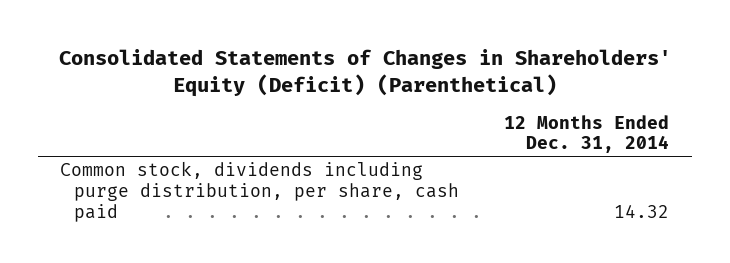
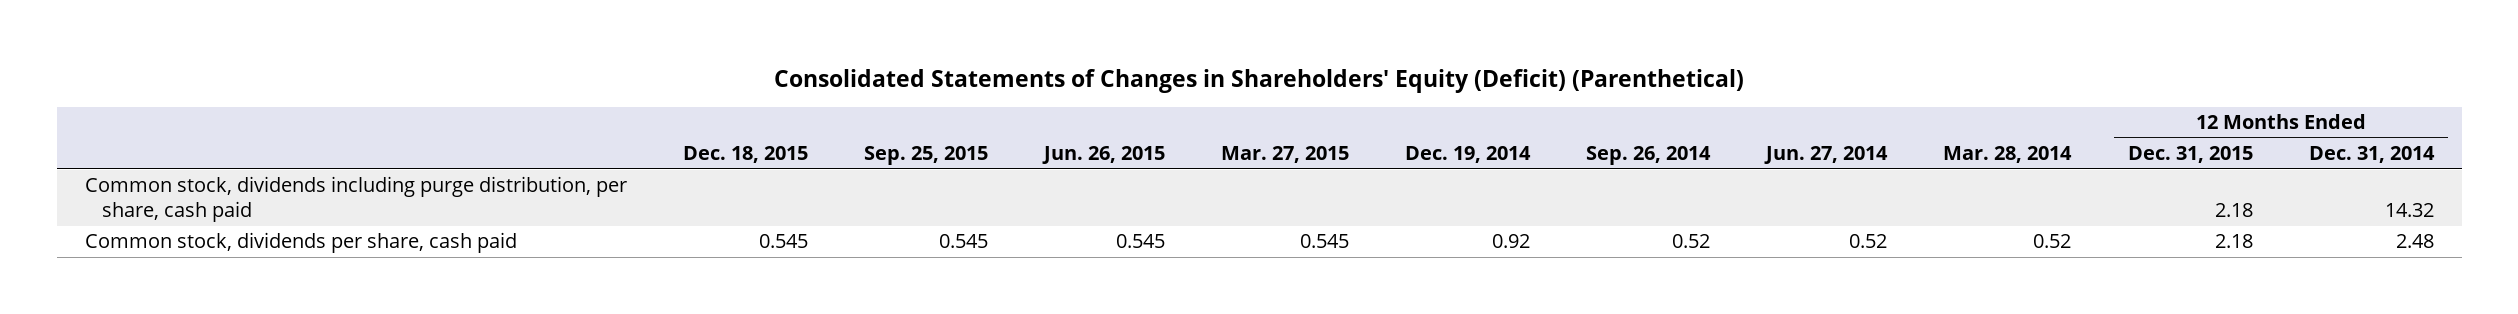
none -> [682,146,808,164] Dec. 18, 2015
none -> [863,146,988,166] Sep. 25, 2015
none -> [1042,146,1166,165] Jun. 26, 2015
none -> [1221,146,1350,164] Mar. 27, 2015
none -> [1405,146,1532,164] Dec. 19, 2014
none -> [1586,146,1712,166] Sep. 26, 2014
none -> [1764,146,1889,165] Jun. 27, 2014
none -> [1943,146,2073,164] Mar. 28, 2014
none -> [2127,146,2253,164] Dec. 31, 2015
none -> [84,232,517,254] Common stock, dividends per share, cash paid

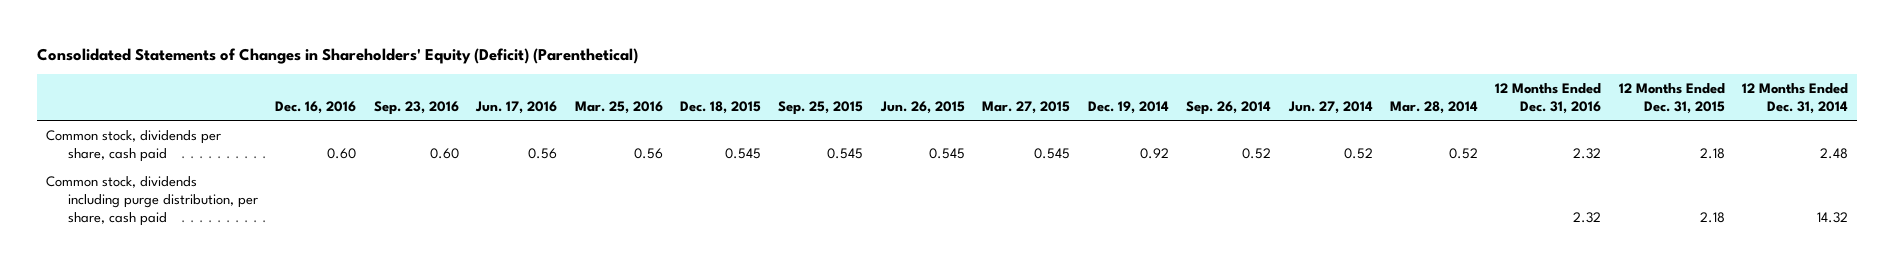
none -> [275,100,357,114] Dec. 16, 2016
none -> [373,100,459,115] Sep. 23, 2016
none -> [475,100,558,114] Jun. 17, 2016
none -> [574,100,663,114] Mar. 25, 2016
none -> [1495,82,1602,114] 12 Months Ended Dec. 31, 2016
[84,176,627,223] Common stock, dividends including purge distribution, per share, cash paid -> [46,175,258,226] Common stock, dividends including purge distribution, per share, cash paid

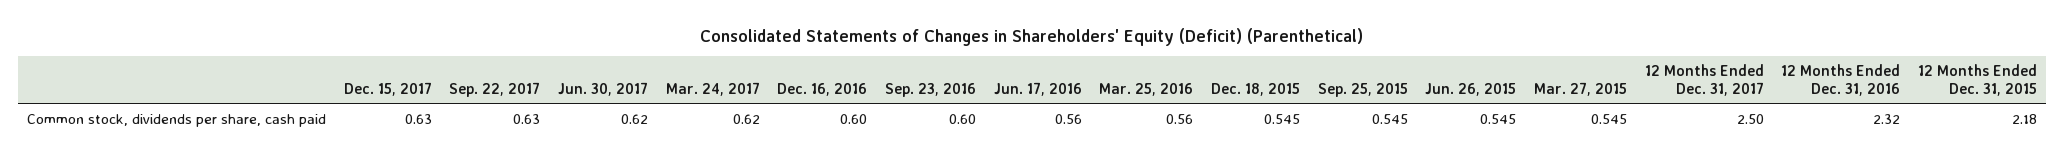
[1087,100,1169,114] Dec. 19, 2014 -> none
[1186,100,1272,115] Sep. 26, 2014 -> none
[1287,100,1373,114] Jun. 27, 2014 -> none
[1389,100,1478,114] Mar. 28, 2014 -> none
[1742,82,1849,114] 12 Months Ended Dec. 31, 2014 -> none
none -> [343,81,432,96] Dec. 15, 2017
none -> [449,81,541,97] Sep. 22, 2017
none -> [558,81,649,96] Jun. 30, 2017
none -> [665,81,760,96] Mar. 24, 2017
none -> [1644,64,1764,96] 12 Months Ended Dec. 31, 2017
[46,175,258,226] Common stock, dividends including purge distribution, per share, cash paid -> none

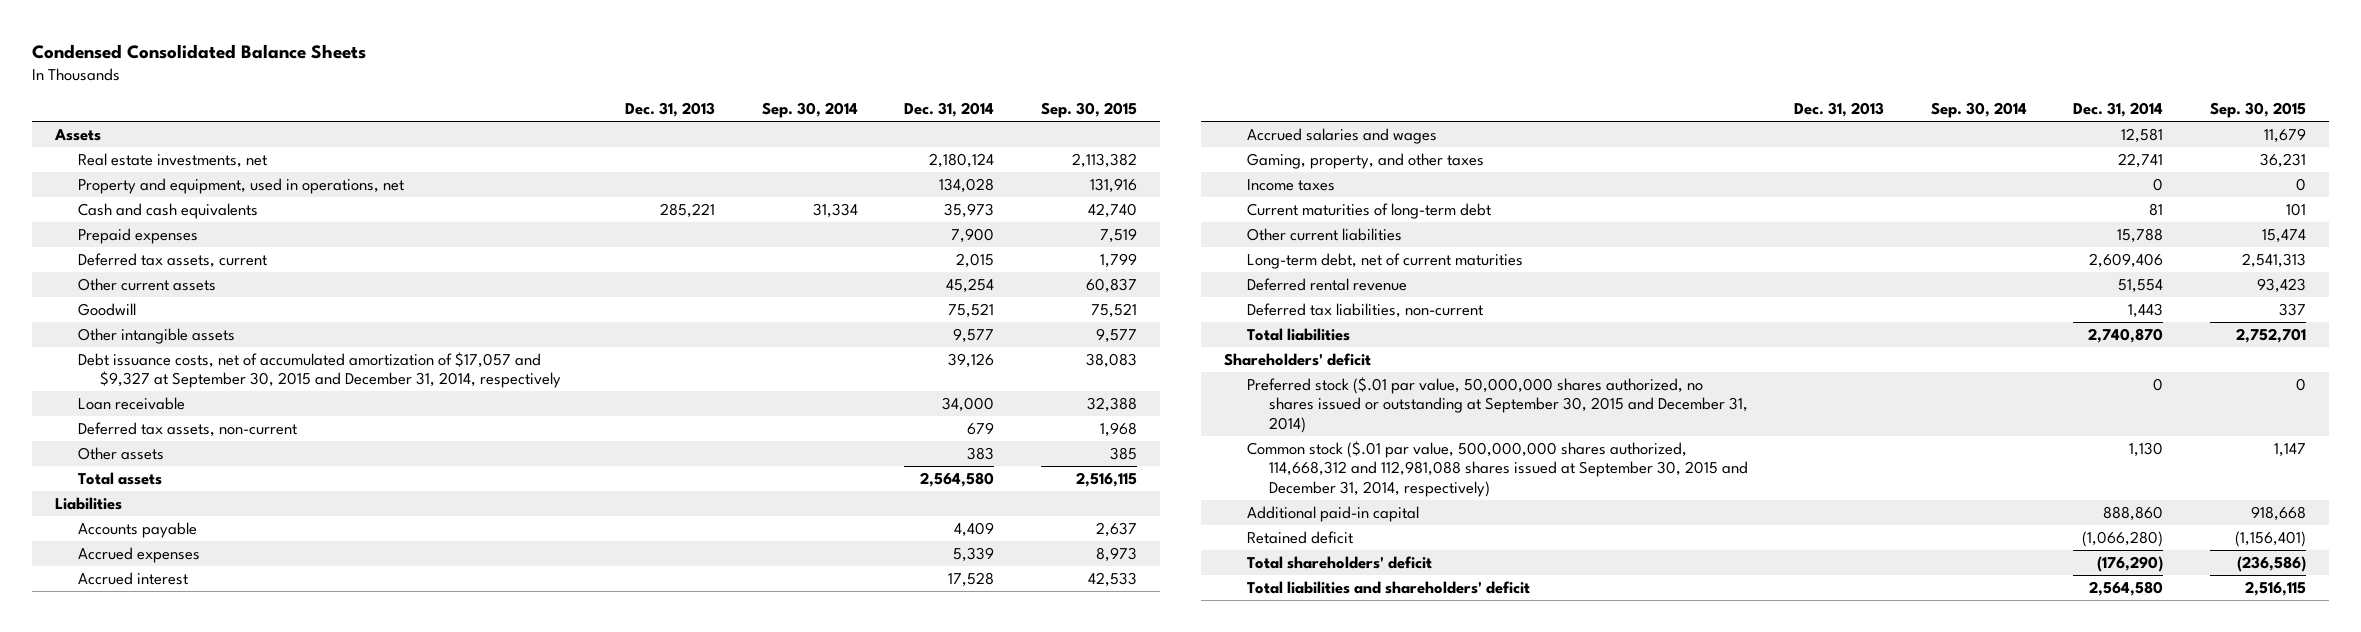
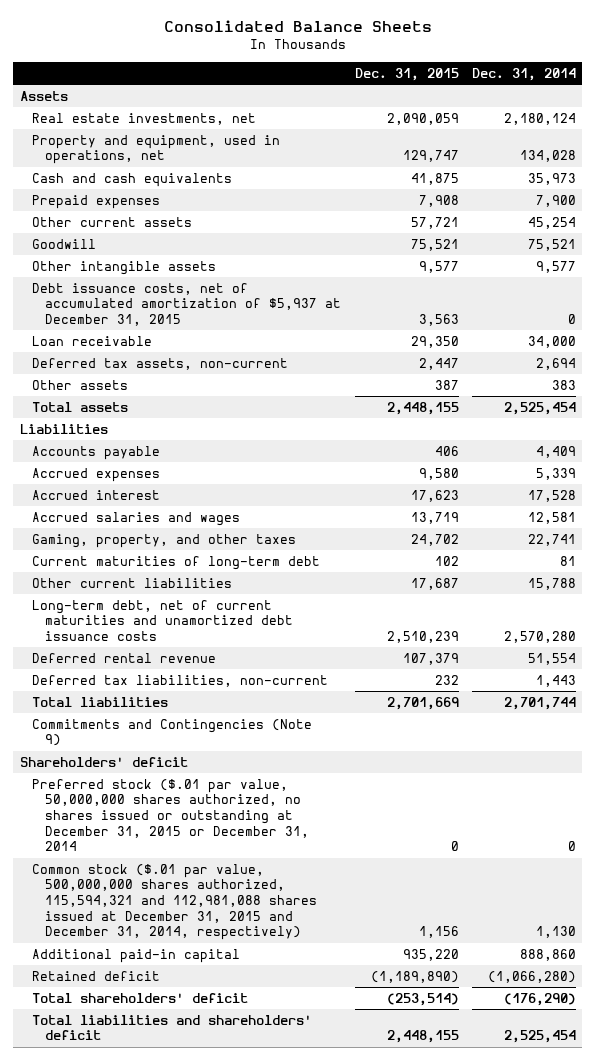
[32,43,367,59] Condensed Consolidated Balance Sheets -> [163,20,432,33] Consolidated Balance Sheets
[625,102,716,118] Dec. 31, 2013 -> none
[761,102,858,119] Sep. 30, 2014 -> none
[1040,102,1137,119] Sep. 30, 2015 -> none
none -> [354,67,459,81] Dec. 31, 2015
[77,252,267,268] Deferred tax assets, current -> none
[77,351,561,389] Debt issuance costs, net of accumulated amortization of $17,057 and $9,327 at September 30, 2015 and December 31, 2014, respectively -> [32,282,342,327] Debt issuance costs, net of accumulated amortization of $5,937 at December 31, 2015
[948,352,995,368] 39,126 -> [567,314,576,325] 0
[967,421,995,435] 679 -> [535,357,576,370] 2,694
[920,471,995,487] 2,564,580 -> [503,401,576,415] 2,525,454
[1246,178,1335,191] Income taxes -> none
[1246,252,1523,269] Long-term debt, net of current maturities -> [32,599,294,642] Long-term debt, net of current maturities and unamortized debt issuance costs
[2089,252,2164,268] 2,609,406 -> [503,631,576,644] 2,570,280
[2088,327,2164,343] 2,740,870 -> [503,696,576,710] 2,701,744
none -> [32,718,313,747] Commitments and Contingencies (Note 9)
[1246,376,1748,433] Preferred stock ($.01 par value, 50,000,000 shares authorized, no shares issued or outstanding at September 30, 2015 and December 31, 2014) -> [32,778,310,852] Preferred stock ($.01 par value, 50,000,000 shares authorized, no shares issued or outstanding at December 31, 2015 or December 31, 2014
[1246,440,1748,497] Common stock ($.01 par value, 500,000,000 shares authorized, 114,668,312 and 112,981,088 shares issued at September 30, 2015 and December 31, 2014, respectively) -> [32,863,318,941] Common stock ($.01 par value, 500,000,000 shares authorized, 115,594,321 and 112,981,088 shares issued at December 31, 2015 and December 31, 2014, respectively)
[2089,580,2164,596] 2,564,580 -> [503,1030,576,1044] 2,525,454

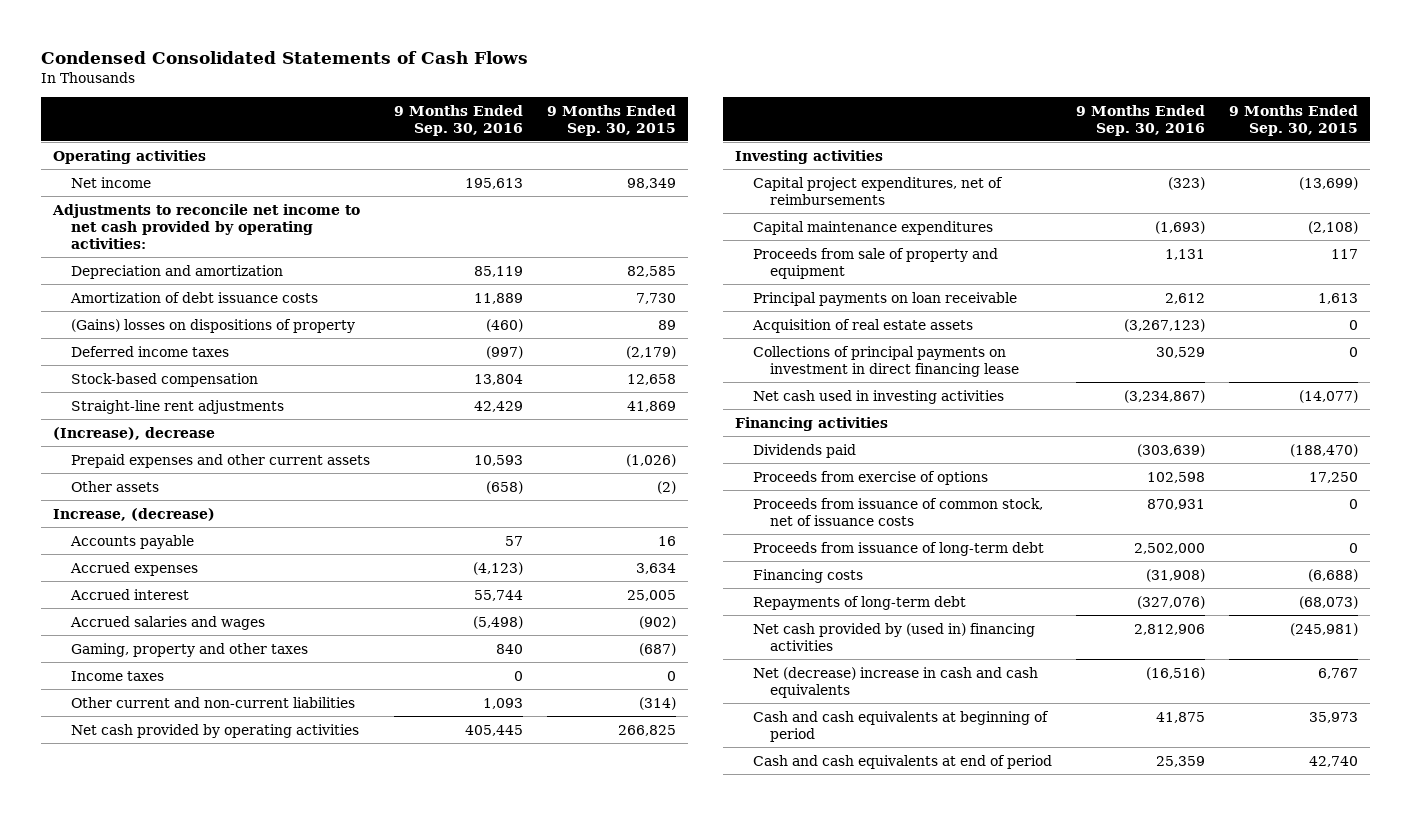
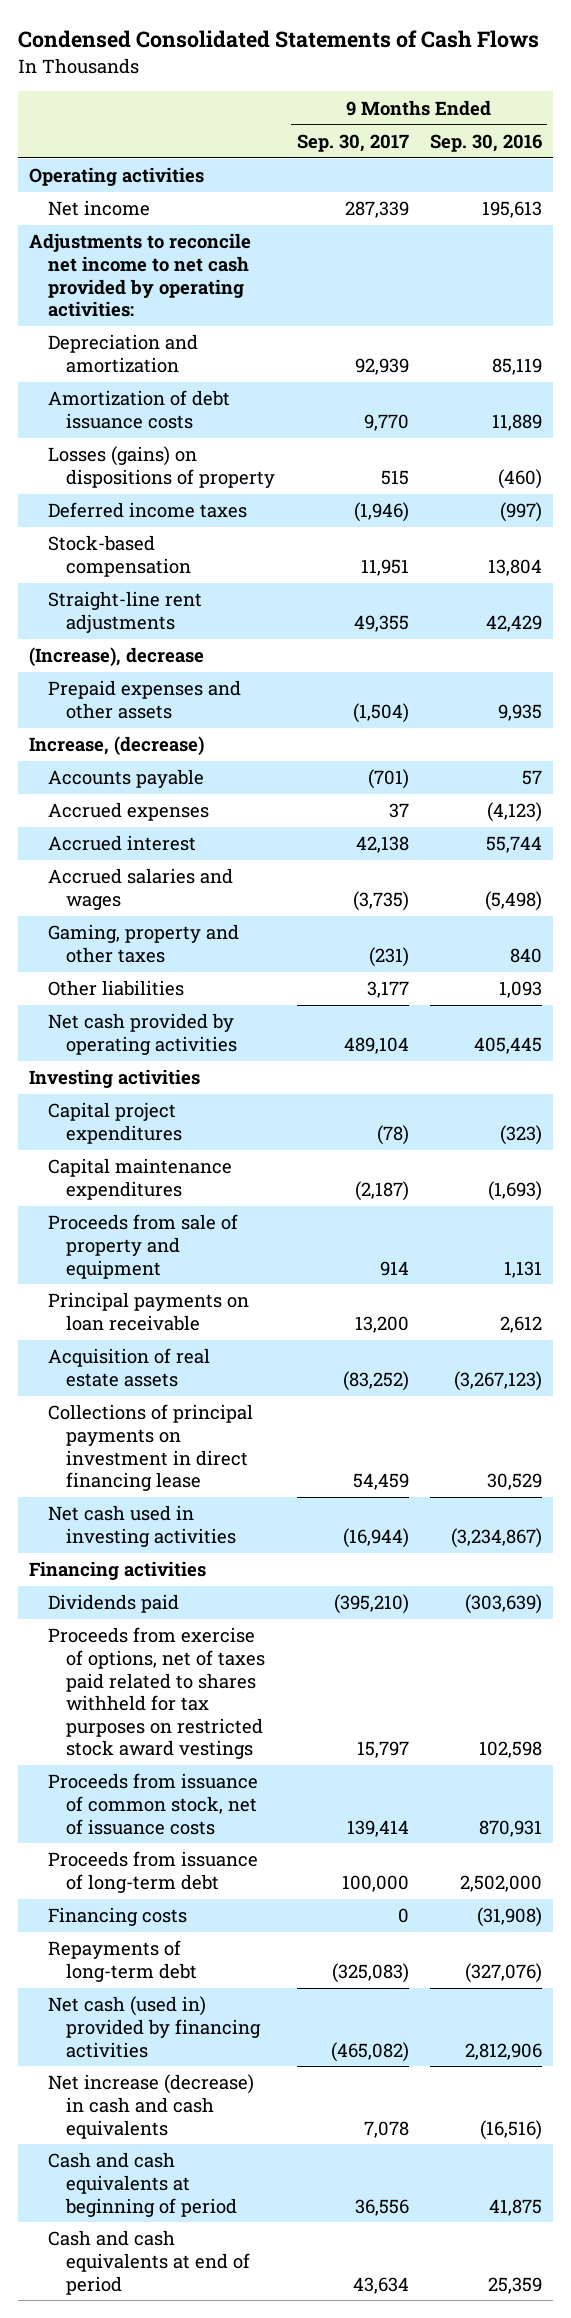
[546,104,676,136] 9 Months Ended Sep. 30, 2015 -> none
none -> [296,134,409,153] Sep. 30, 2017
[70,318,355,333] (Gains) losses on dispositions of property -> [47,446,276,488] Losses (gains) on dispositions of property
[70,480,159,492] Other assets -> none
[70,453,370,468] Prepaid expenses and other current assets -> [47,680,241,719] Prepaid expenses and other assets
[473,454,523,466] 10,593 -> [497,703,542,721] 9,935
[70,670,164,681] Income taxes -> none
[70,696,355,708] Other current and non-current liabilities -> [47,980,184,997] Other liabilities
[752,176,1003,205] Capital project expenditures, net of reimbursements -> [47,1102,183,1144] Capital project expenditures
[752,470,988,485] Proceeds from exercise of options -> [47,1627,266,1760] Proceeds from exercise of options, net of taxes paid related to shares withheld for tax purposes on restricted stock award vestings
[752,622,1035,651] Net cash provided by (used in) financing activities -> [47,1996,262,2058] Net cash (used in) provided by financing activities
[752,666,1038,698] Net (decrease) increase in cash and cash equivalents -> [47,2074,254,2139] Net increase (decrease) in cash and cash equivalents

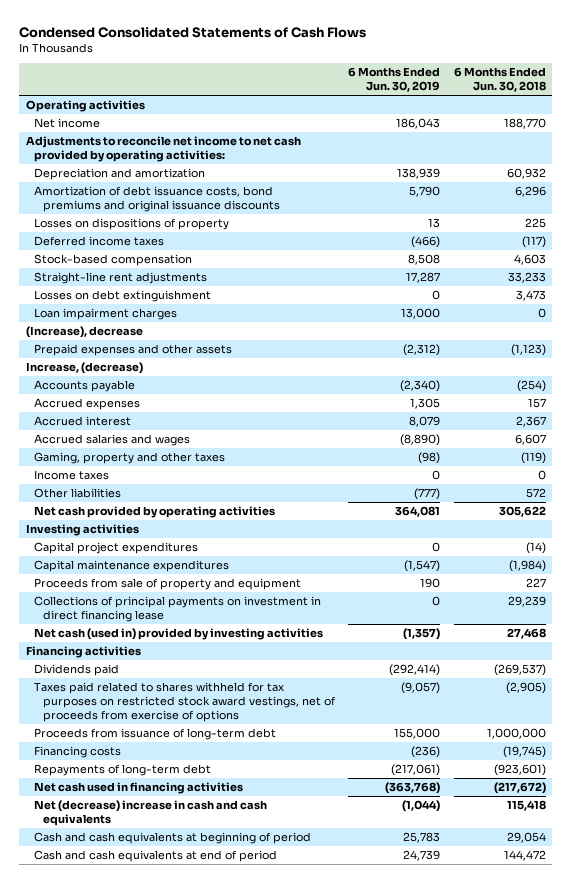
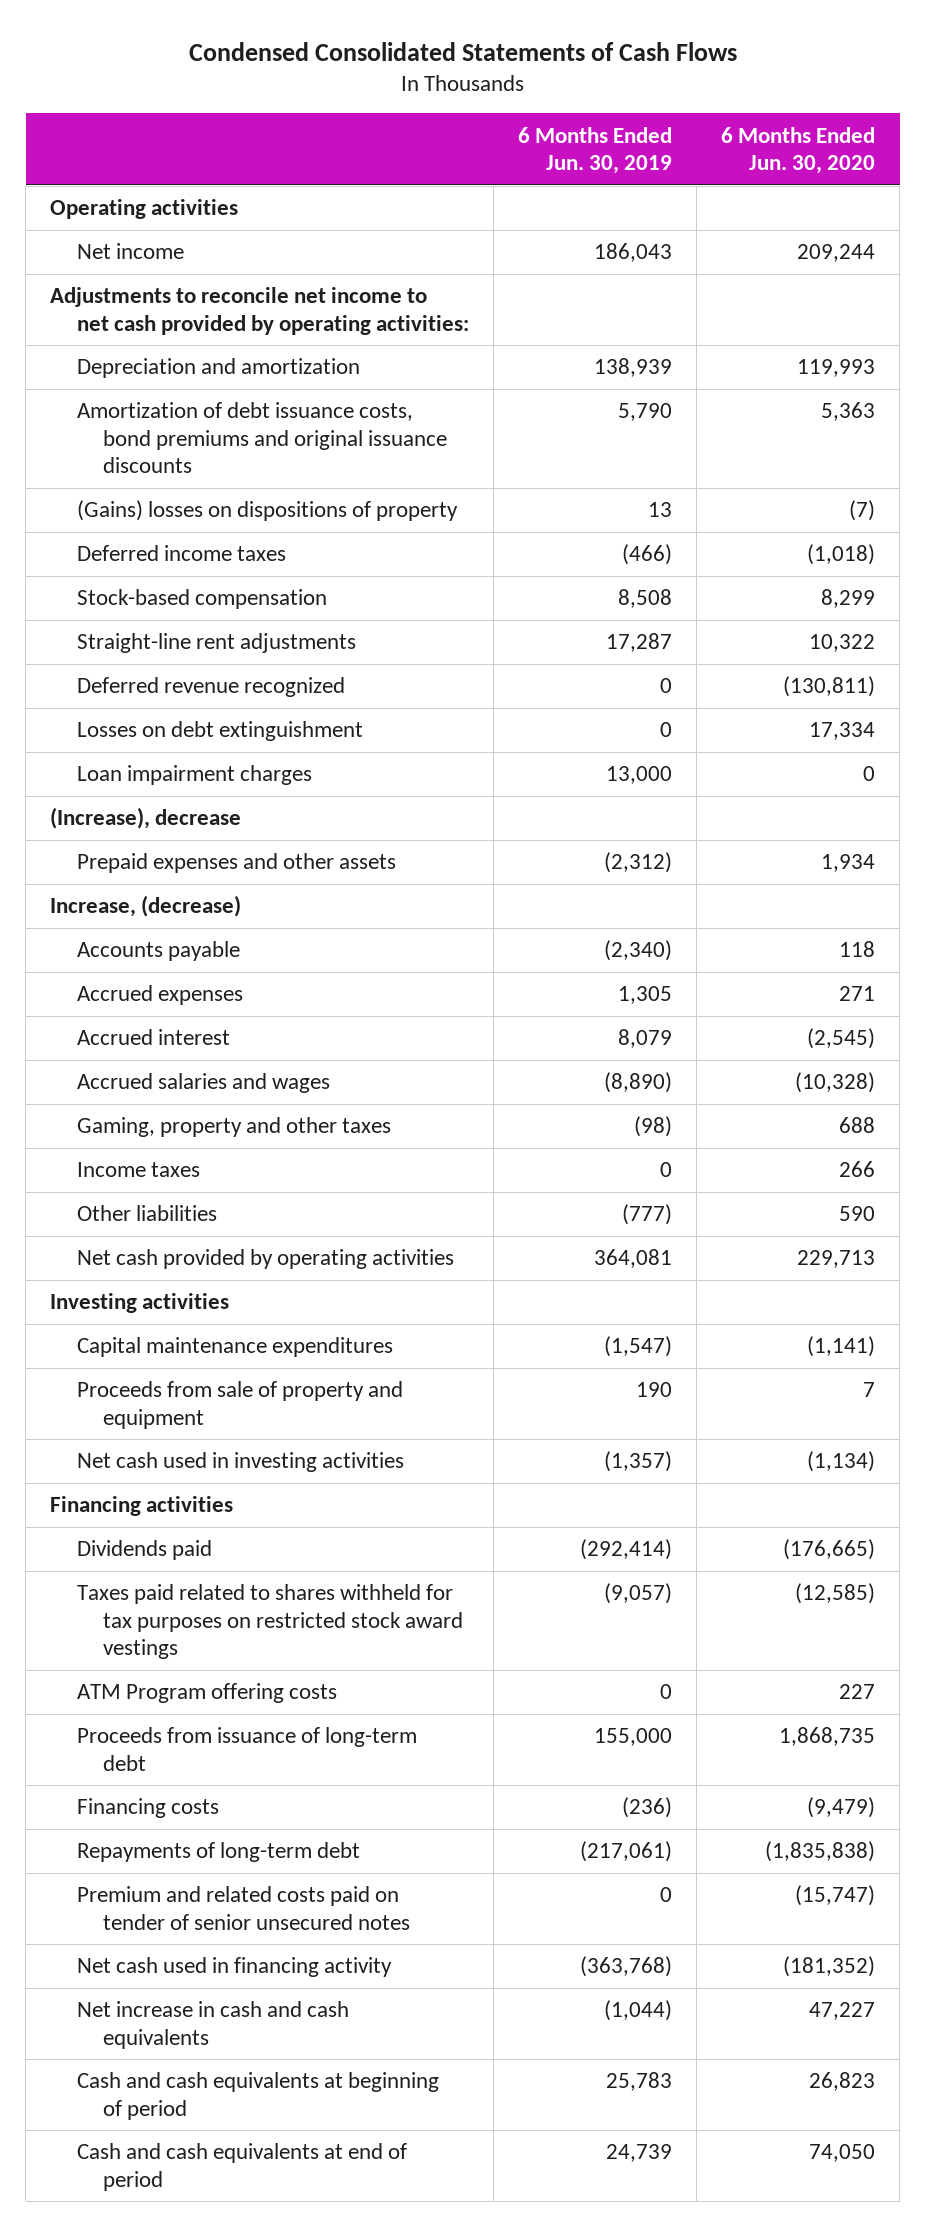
[453,67,546,93] 6 Months Ended Jun. 30, 2018 -> none
none -> [721,126,876,175] 6 Months Ended Jun. 30, 2020
[34,218,230,231] Losses on dispositions of property -> [76,500,458,522] (Gains) losses on dispositions of property
none -> [76,677,345,698] Deferred revenue recognized
[34,542,199,555] Capital project expenditures -> none
[34,596,322,623] Collections of principal payments on investment in direct financing lease -> none
[34,628,324,641] Net cash (used in) provided by investing activities -> [76,1452,404,1473] Net cash used in investing activities
[34,682,336,723] Taxes paid related to shares withheld for tax purposes on restricted stock award vestings, net of proceeds from exercise of options -> [76,1584,464,1660] Taxes paid related to shares withheld for tax purposes on restricted stock award vestings
none -> [76,1683,337,1704] ATM Program offering costs
none -> [76,1886,411,1930] Premium and related costs paid on tender of senior unsecured notes
[34,782,244,795] Net cash used in financing activities -> [76,1957,392,1978] Net cash used in financing activity
[34,800,268,827] Net (decrease) increase in cash and cash equivalents -> [76,2001,349,2049] Net increase in cash and cash equivalents

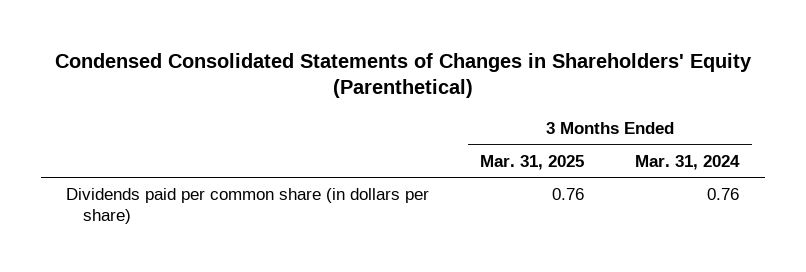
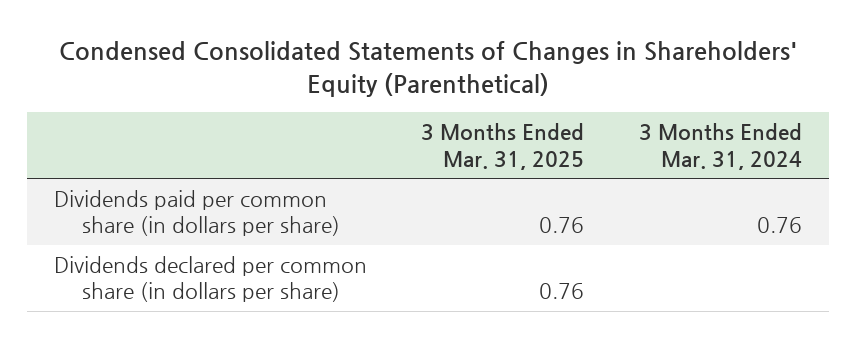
none -> [54,256,368,303] Dividends declared per common share (in dollars per share)

